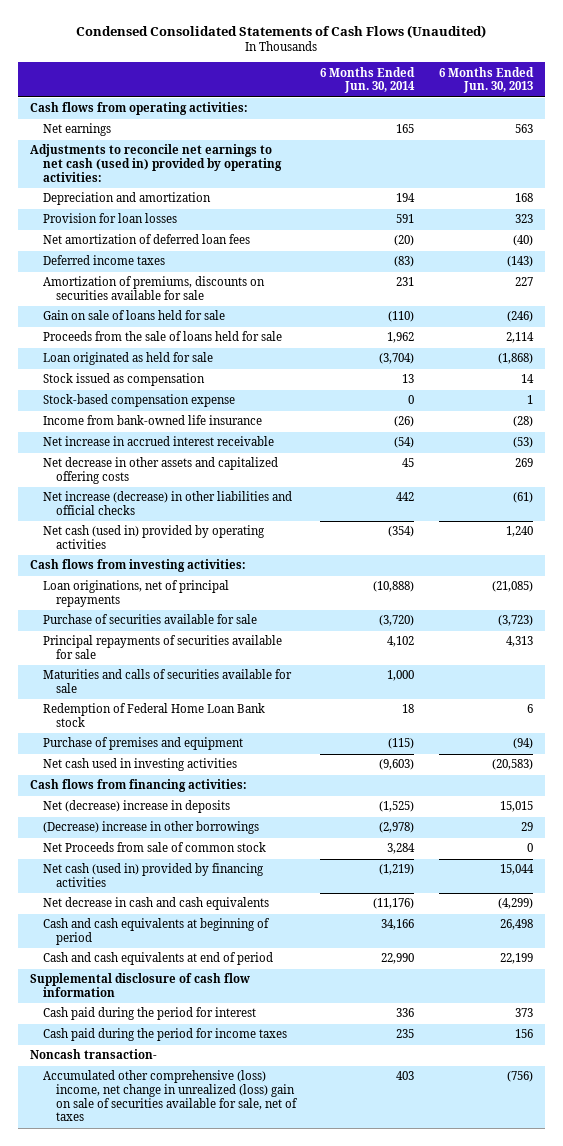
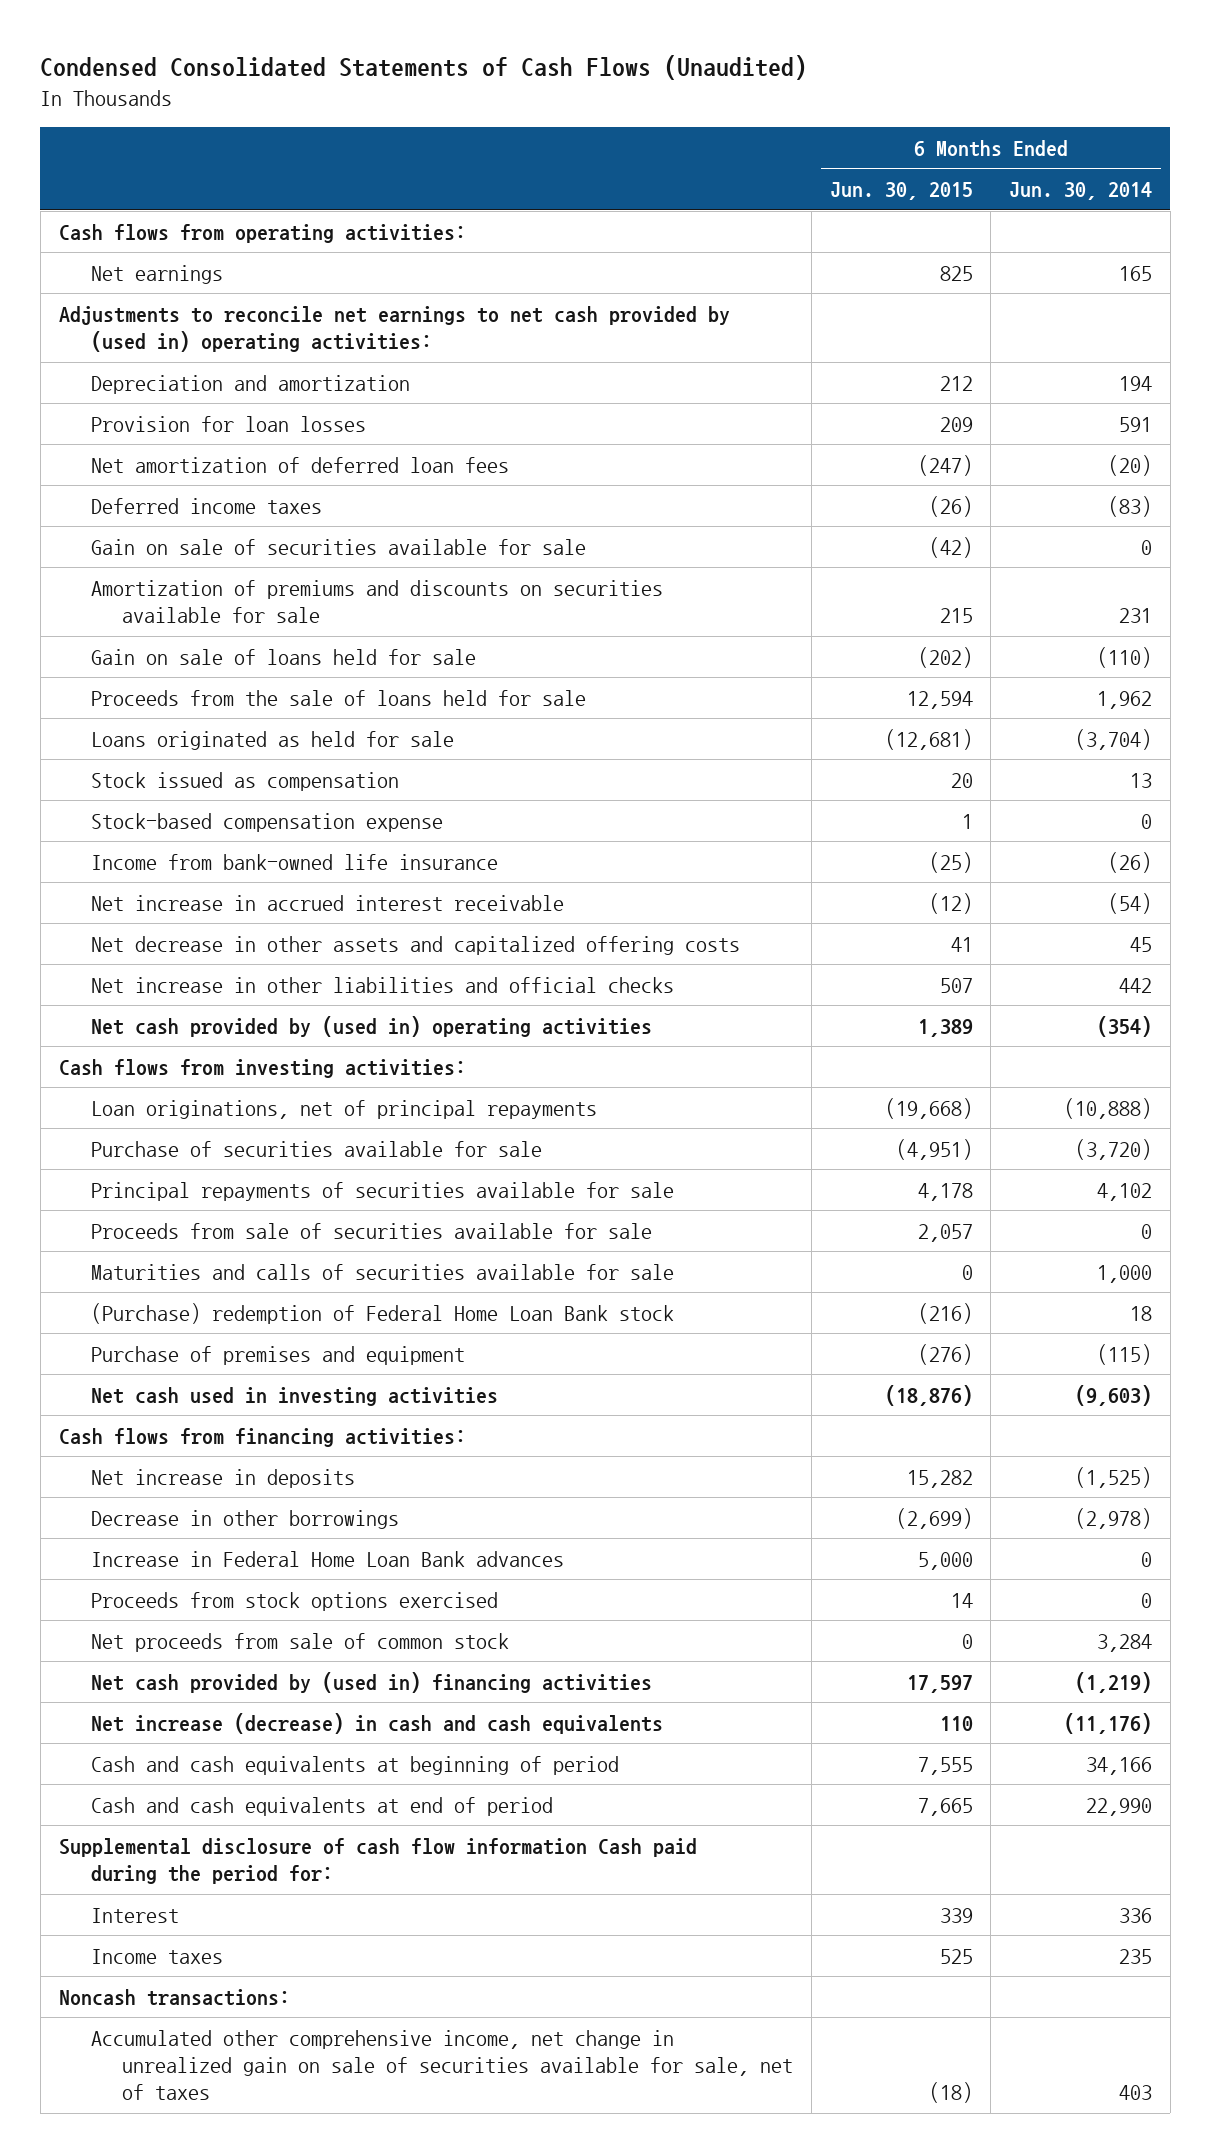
[438,66,534,94] 6 Months Ended Jun. 30, 2013 -> none
none -> [829,181,973,200] Jun. 30, 2015
[30,144,283,182] Adjustments to reconcile net earnings to net cash (used in) provided by operating activities: -> [58,305,730,353] Adjustments to reconcile net earnings to net cash provided by (used in) operating activities:
none -> [90,538,586,555] Gain on sale of securities available for sale
[43,276,266,301] Amortization of premiums, discounts on securities available for sale -> [90,579,663,624] Amortization of premiums and discounts on securities available for sale
[43,352,214,366] Loan originated as held for sale -> [90,730,454,750] Loans originated as held for sale
[43,491,293,516] Net increase (decrease) in other liabilities and official checks -> [90,976,674,993] Net increase in other liabilities and official checks
[43,525,266,550] Net cash (used in) provided by operating activities -> [90,1015,652,1037] Net cash provided by (used in) operating activities
none -> [90,1222,652,1239] Proceeds from sale of securities available for sale
[43,703,266,728] Redemption of Federal Home Loan Bank stock -> [90,1302,674,1324] (Purchase) redemption of Federal Home Loan Bank stock
[43,800,231,814] Net (decrease) increase in deposits -> [90,1468,355,1488] Net increase in deposits
[43,821,260,835] (Decrease) increase in other borrowings -> [90,1509,399,1529] Decrease in other borrowings
none -> [90,1550,564,1567] Increase in Federal Home Loan Bank advances
none -> [90,1591,498,1611] Proceeds from stock options exercised
[43,842,267,853] Net Proceeds from sale of common stock -> [90,1632,509,1652] Net proceeds from sale of common stock
[43,863,265,888] Net cash (used in) provided by financing activities -> [90,1671,652,1693] Net cash provided by (used in) financing activities
[43,897,270,911] Net decrease in cash and cash equivalents -> [90,1712,663,1734] Net increase (decrease) in cash and cash equivalents
[30,973,251,998] Supplemental disclosure of cash flow information -> [58,1837,697,1885] Supplemental disclosure of cash flow information Cash paid during the period for:
[43,1007,257,1021] Cash paid during the period for interest -> [90,1907,179,1923] Interest
[43,1028,288,1042] Cash paid during the period for income taxes -> [90,1948,223,1964] Income taxes
[30,1049,158,1060] Noncash transaction- -> [58,1988,290,2006] Noncash transactions:
[43,1070,298,1122] Accumulated other comprehensive (loss) income, net change in unrealized (loss) gain on sale of securities available for sale, net of taxes -> [90,2029,794,2101] Accumulated other comprehensive income, net change in unrealized gain on sale of securities available for sale, net of taxes

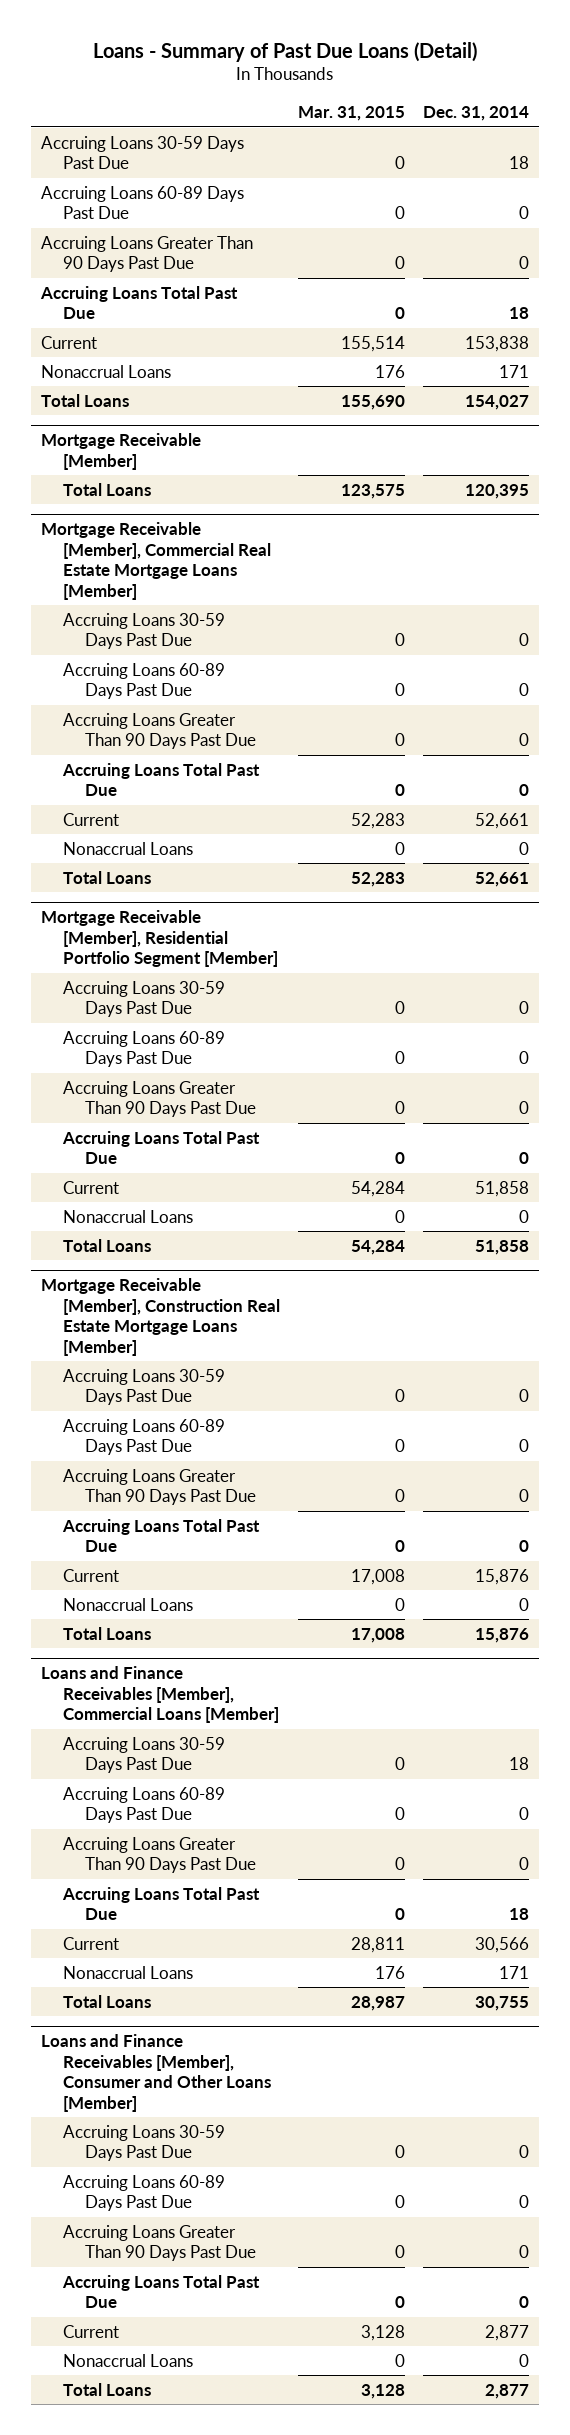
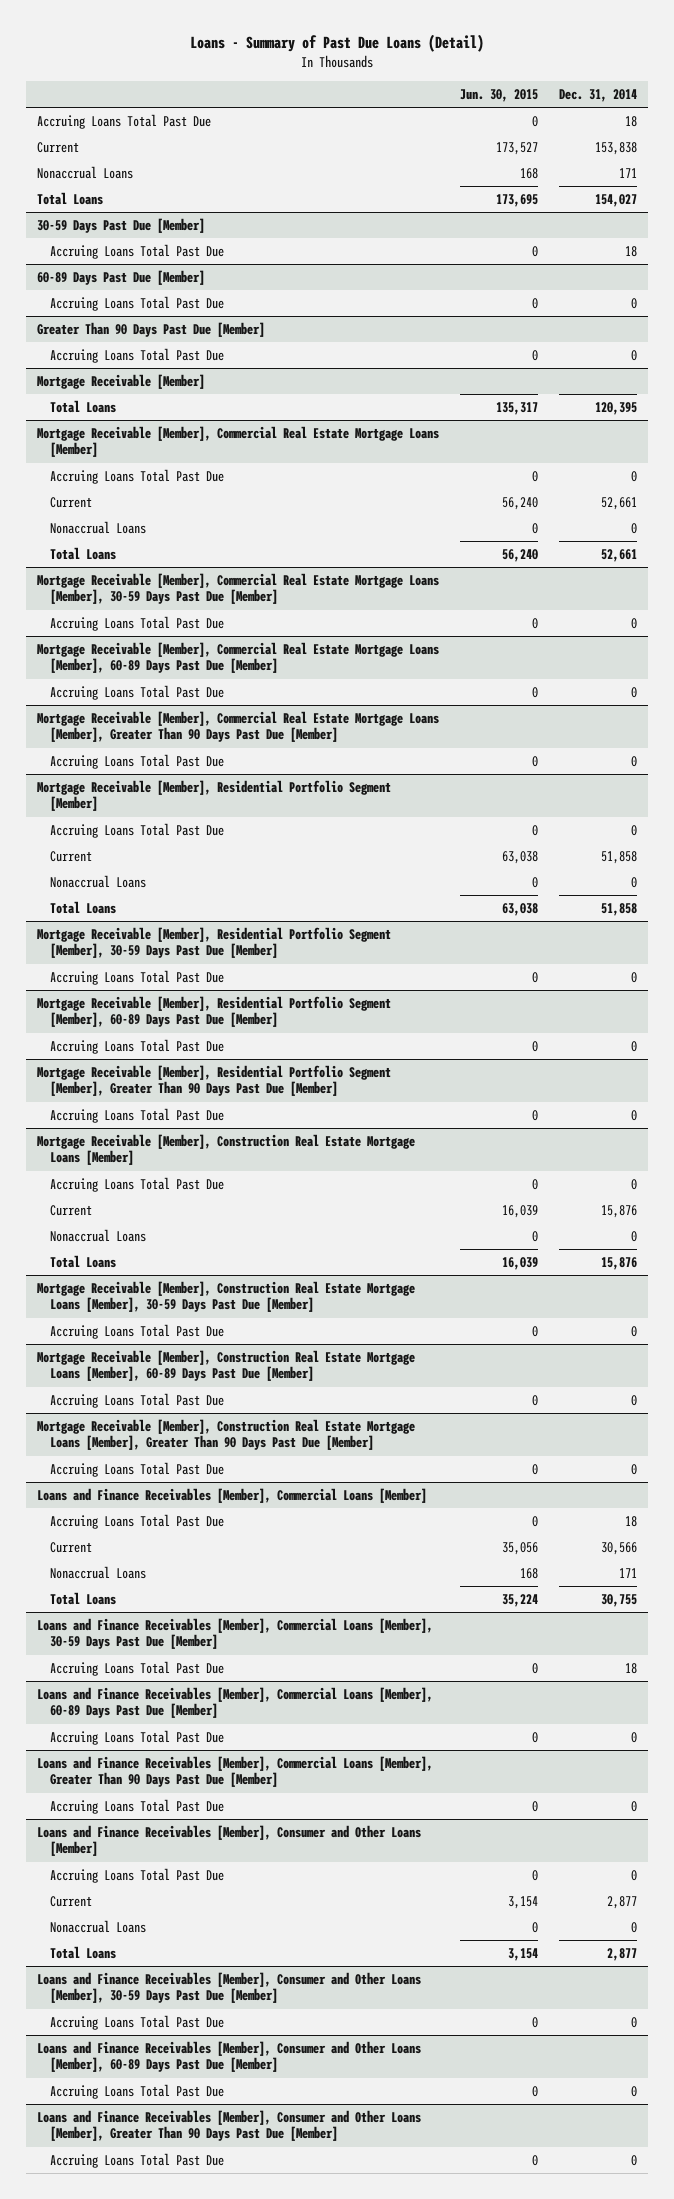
[298,106,406,122] Mar. 31, 2015 -> none
none -> [460,88,539,102] Jun. 30, 2015
[40,135,244,170] Accruing Loans 30-59 Days Past Due -> none
[40,185,244,220] Accruing Loans 60-89 Days Past Due -> none
[40,235,253,273] Accruing Loans Greater Than 90 Days Past Due -> none
none -> [36,217,205,233] 30-59 Days Past Due [Member]
none -> [49,243,224,259] Accruing Loans Total Past Due
none -> [36,269,205,285] 60-89 Days Past Due [Member]
none -> [49,295,224,311] Accruing Loans Total Past Due
none -> [36,321,265,337] Greater Than 90 Days Past Due [Member]
none -> [49,347,224,363] Accruing Loans Total Past Due
[62,612,225,650] Accruing Loans 30-59 Days Past Due -> none
[62,662,225,700] Accruing Loans 60-89 Days Past Due -> none
[62,712,256,750] Accruing Loans Greater Than 90 Days Past Due -> none
none -> [36,572,439,605] Mortgage Receivable [Member], Commercial Real Estate Mortgage Loans [Member], 30-59 Days Past Due [Member]
none -> [49,615,224,631] Accruing Loans Total Past Due
none -> [36,641,439,674] Mortgage Receivable [Member], Commercial Real Estate Mortgage Loans [Member], 60-89 Days Past Due [Member]
none -> [49,684,224,700] Accruing Loans Total Past Due
none -> [36,710,439,743] Mortgage Receivable [Member], Commercial Real Estate Mortgage Loans [Member], Greater Than 90 Days Past Due [Member]
none -> [49,753,224,769] Accruing Loans Total Past Due
[62,980,225,1018] Accruing Loans 30-59 Days Past Due -> none
[62,1030,225,1068] Accruing Loans 60-89 Days Past Due -> none
[62,1080,256,1118] Accruing Loans Greater Than 90 Days Past Due -> none
none -> [36,926,391,959] Mortgage Receivable [Member], Residential Portfolio Segment [Member], 30-59 Days Past Due [Member]
none -> [49,969,224,985] Accruing Loans Total Past Due
none -> [36,995,391,1028] Mortgage Receivable [Member], Residential Portfolio Segment [Member], 60-89 Days Past Due [Member]
none -> [49,1038,224,1054] Accruing Loans Total Past Due
none -> [36,1064,391,1097] Mortgage Receivable [Member], Residential Portfolio Segment [Member], Greater Than 90 Days Past Due [Member]
none -> [49,1107,224,1123] Accruing Loans Total Past Due
[62,1368,225,1406] Accruing Loans 30-59 Days Past Due -> none
[62,1418,225,1456] Accruing Loans 60-89 Days Past Due -> none
[62,1468,256,1506] Accruing Loans Greater Than 90 Days Past Due -> none
none -> [36,1280,415,1313] Mortgage Receivable [Member], Construction Real Estate Mortgage Loans [Member], 30-59 Days Past Due [Member]
none -> [49,1323,224,1339] Accruing Loans Total Past Due
none -> [36,1349,415,1382] Mortgage Receivable [Member], Construction Real Estate Mortgage Loans [Member], 60-89 Days Past Due [Member]
none -> [49,1392,224,1408] Accruing Loans Total Past Due
none -> [36,1418,415,1451] Mortgage Receivable [Member], Construction Real Estate Mortgage Loans [Member], Greater Than 90 Days Past Due [Member]
none -> [49,1461,224,1477] Accruing Loans Total Past Due
[62,1736,225,1774] Accruing Loans 30-59 Days Past Due -> none
[62,1786,225,1824] Accruing Loans 60-89 Days Past Due -> none
[62,1836,256,1874] Accruing Loans Greater Than 90 Days Past Due -> none
none -> [36,1617,433,1650] Loans and Finance Receivables [Member], Commercial Loans [Member], 30-59 Days Past Due [Member]
none -> [49,1660,224,1676] Accruing Loans Total Past Due
none -> [36,1686,433,1719] Loans and Finance Receivables [Member], Commercial Loans [Member], 60-89 Days Past Due [Member]
none -> [49,1729,224,1745] Accruing Loans Total Past Due
none -> [36,1755,433,1788] Loans and Finance Receivables [Member], Commercial Loans [Member], Greater Than 90 Days Past Due [Member]
none -> [49,1798,224,1814] Accruing Loans Total Past Due
[62,2124,225,2162] Accruing Loans 30-59 Days Past Due -> none
[62,2174,225,2212] Accruing Loans 60-89 Days Past Due -> none
[62,2224,256,2262] Accruing Loans Greater Than 90 Days Past Due -> none
none -> [36,1971,421,2004] Loans and Finance Receivables [Member], Consumer and Other Loans [Member], 30-59 Days Past Due [Member]
none -> [49,2014,224,2030] Accruing Loans Total Past Due
none -> [36,2040,421,2073] Loans and Finance Receivables [Member], Consumer and Other Loans [Member], 60-89 Days Past Due [Member]
none -> [49,2083,224,2099] Accruing Loans Total Past Due
none -> [36,2109,421,2142] Loans and Finance Receivables [Member], Consumer and Other Loans [Member], Greater Than 90 Days Past Due [Member]
none -> [49,2152,224,2168] Accruing Loans Total Past Due

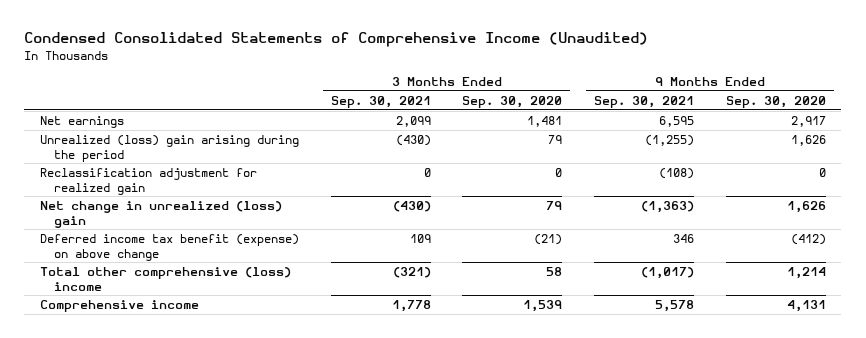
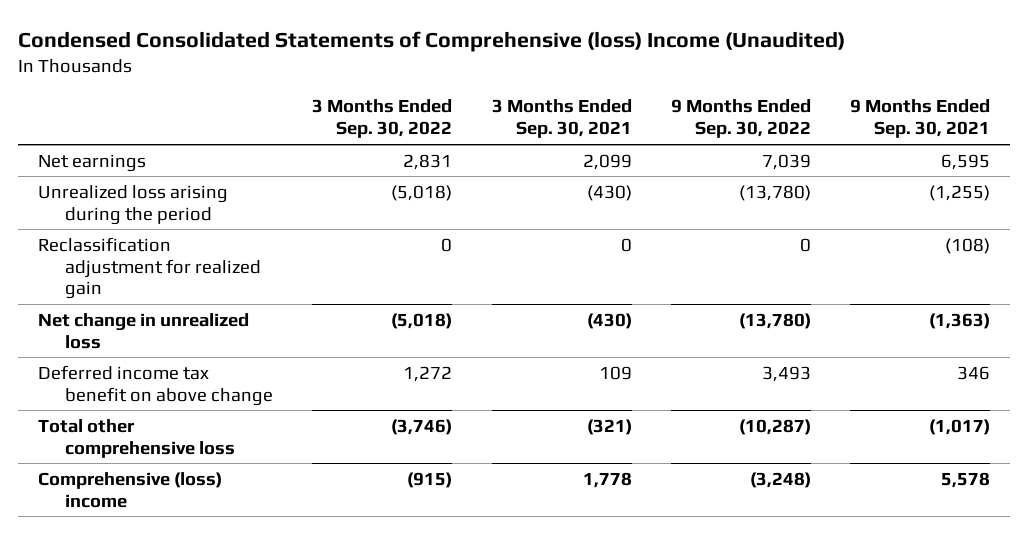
[24,32,649,48] Condensed Consolidated Statements of Comprehensive Income (Unaudited) -> [18,31,846,53] Condensed Consolidated Statements of Comprehensive (loss) Income (Unaudited)
[462,95,563,108] Sep. 30, 2020 -> none
[725,95,826,108] Sep. 30, 2020 -> none
none -> [312,99,453,139] 3 Months Ended Sep. 30, 2022
none -> [670,99,811,139] 9 Months Ended Sep. 30, 2022
[40,135,300,162] Unrealized (loss) gain arising during the period -> [38,184,229,225] Unrealized loss arising during the period
[40,201,283,228] Net change in unrealized (loss) gain -> [38,312,250,349] Net change in unrealized loss
[40,234,300,261] Deferred income tax benefit (expense) on above change -> [38,364,273,406] Deferred income tax benefit on above change
[40,267,292,291] Total other comprehensive (loss) income -> [38,418,235,458] Total other comprehensive loss
[40,300,200,313] Comprehensive income -> [38,471,223,508] Comprehensive (loss) income

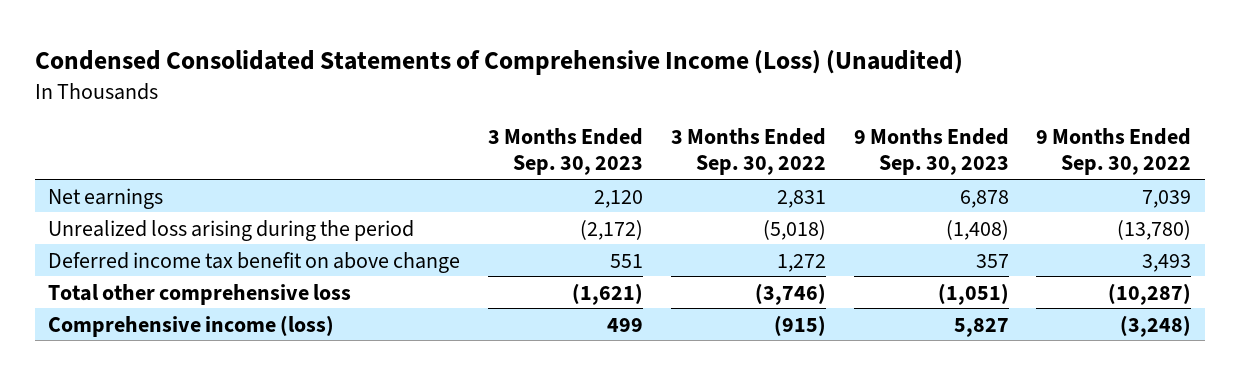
[18,31,846,53] Condensed Consolidated Statements of Comprehensive (loss) Income (Unaudited) -> [34,49,963,75] Condensed Consolidated Statements of Comprehensive Income (Loss) (Unaudited)
[491,99,632,139] 3 Months Ended Sep. 30, 2021 -> none
[850,99,991,139] 9 Months Ended Sep. 30, 2021 -> none
none -> [488,128,644,176] 3 Months Ended Sep. 30, 2023
none -> [853,128,1009,176] 9 Months Ended Sep. 30, 2023
[38,236,261,300] Reclassification adjustment for realized gain -> none
[38,312,250,349] Net change in unrealized loss -> none
[38,471,223,508] Comprehensive (loss) income -> [48,314,335,337] Comprehensive income (loss)

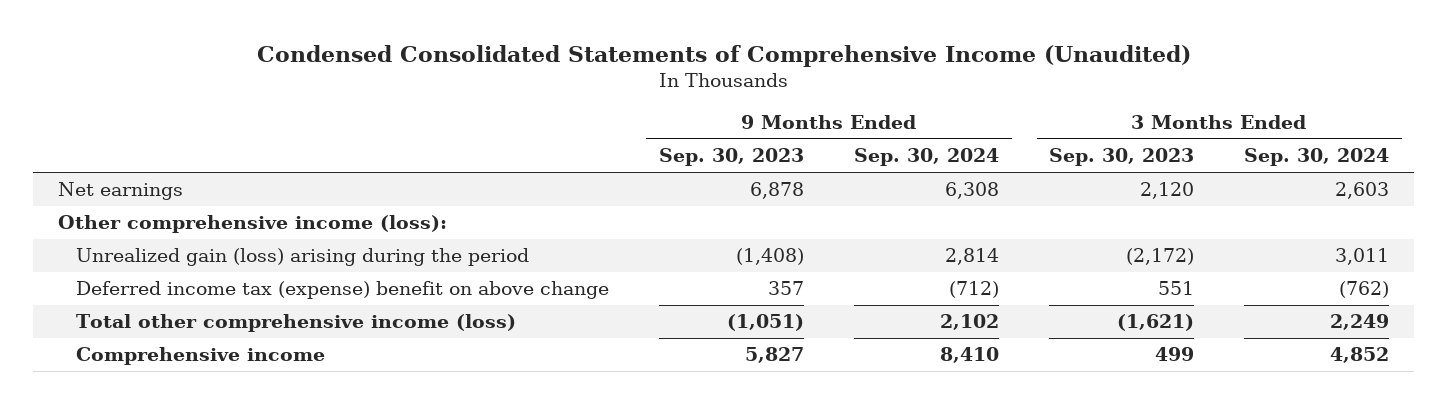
[34,49,963,75] Condensed Consolidated Statements of Comprehensive Income (Loss) (Unaudited) -> [256,44,1191,67] Condensed Consolidated Statements of Comprehensive Income (Unaudited)
[670,128,826,176] 3 Months Ended Sep. 30, 2022 -> none
[1036,128,1192,176] 9 Months Ended Sep. 30, 2022 -> none
none -> [854,148,1000,167] Sep. 30, 2024
none -> [1244,148,1390,167] Sep. 30, 2024
none -> [58,215,448,234] Other comprehensive income (loss):
[48,219,415,241] Unrealized loss arising during the period -> [75,248,529,267] Unrealized gain (loss) arising during the period
[48,251,461,273] Deferred income tax benefit on above change -> [75,281,609,300] Deferred income tax (expense) benefit on above change
[48,283,352,305] Total other comprehensive loss -> [75,314,516,333] Total other comprehensive income (loss)
[48,314,335,337] Comprehensive income (loss) -> [75,347,325,366] Comprehensive income

